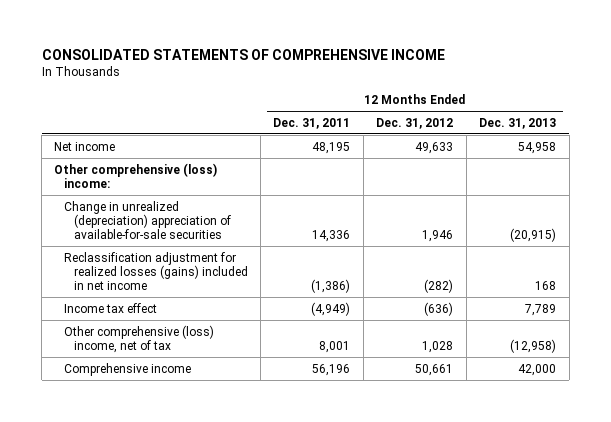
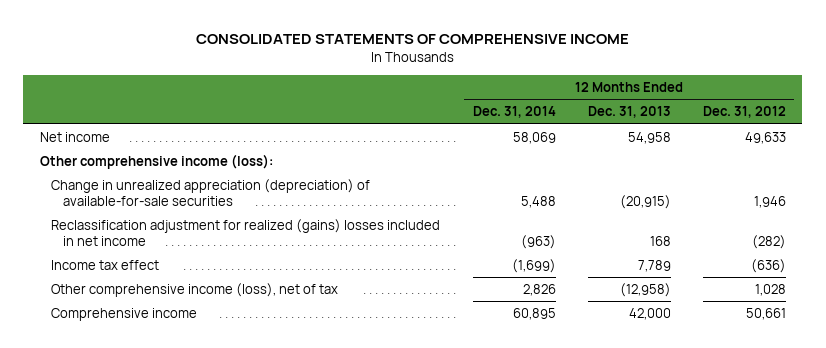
[273,117,351,129] Dec. 31, 2011 -> none
none -> [472,106,556,119] Dec. 31, 2014
[54,162,218,188] Other comprehensive (loss) income: -> [39,154,273,170] Other comprehensive income (loss):
[64,200,231,239] Change in unrealized (depreciation) appreciation of available-for-sale securities -> [51,179,371,207] Change in unrealized appreciation (depreciation) of available-for-sale securities
[64,251,248,290] Reclassification adjustment for realized losses (gains) included in net income -> [51,219,441,247] Reclassification adjustment for realized (gains) losses included in net income
[64,324,215,353] Other comprehensive (loss) income, net of tax -> [51,283,339,298] Other comprehensive income (loss), net of tax

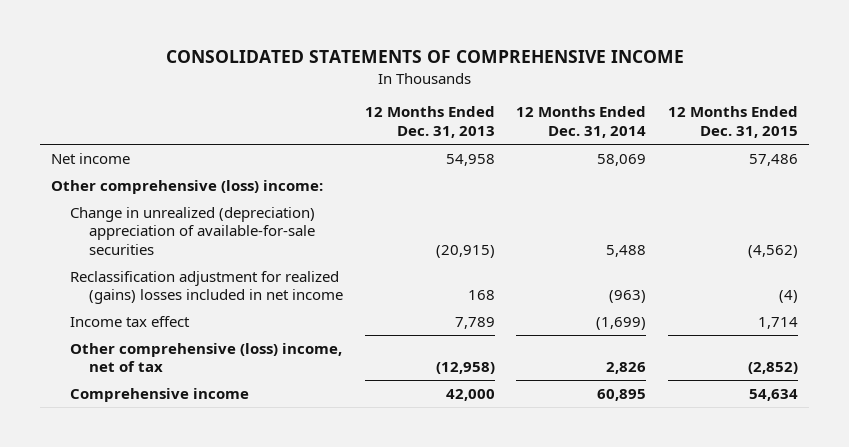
[703,106,787,119] Dec. 31, 2012 -> none
none -> [668,106,799,139] 12 Months Ended Dec. 31, 2015
[39,154,273,170] Other comprehensive income (loss): -> [51,179,324,194] Other comprehensive (loss) income:
[51,179,371,207] Change in unrealized appreciation (depreciation) of available-for-sale securities -> [69,206,315,256] Change in unrealized (depreciation) appreciation of available-for-sale securities
[51,283,339,298] Other comprehensive income (loss), net of tax -> [69,342,342,373] Other comprehensive (loss) income, net of tax

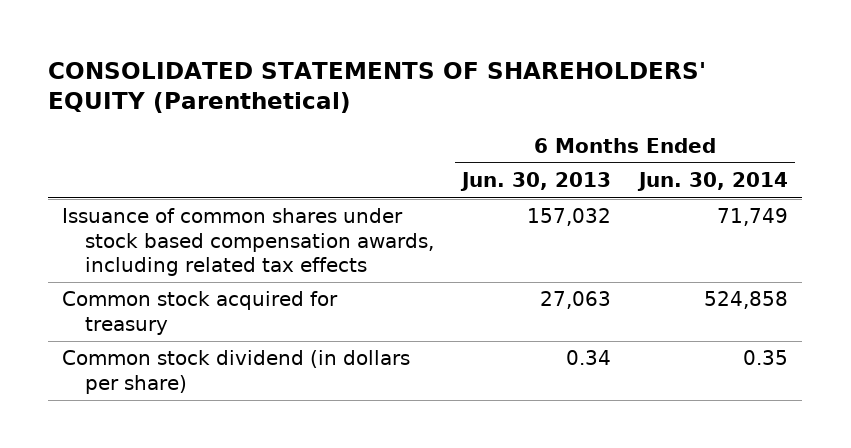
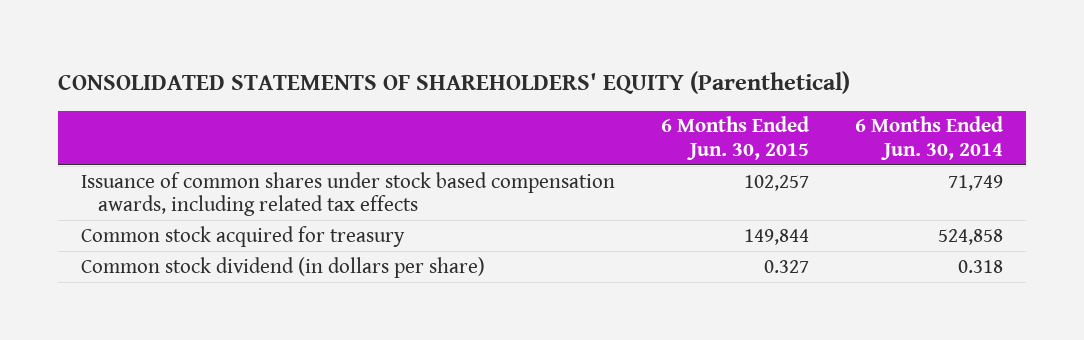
[459,172,611,192] Jun. 30, 2013 -> none
none -> [661,116,810,160] 6 Months Ended Jun. 30, 2015
[743,350,789,366] 0.35 -> [957,259,1003,273] 0.318

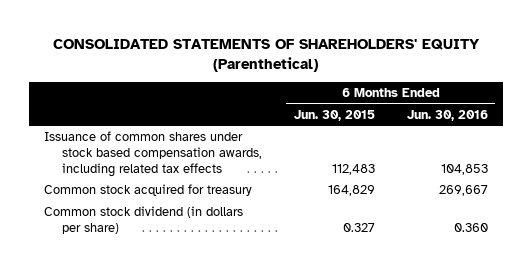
[854,116,1003,160] 6 Months Ended Jun. 30, 2014 -> none
none -> [406,109,488,121] Jun. 30, 2016
[744,174,810,191] 102,257 -> [331,163,375,175] 112,483
[744,228,810,245] 149,844 -> [327,185,375,197] 164,829

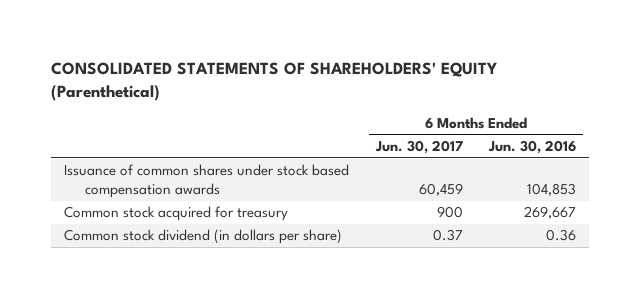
[293,109,375,121] Jun. 30, 2015 -> none
none -> [374,140,463,155] Jun. 30, 2017
[44,131,263,177] Issuance of common shares under stock based compensation awards, including related tax effects -> [64,164,350,198] Issuance of common shares under stock based compensation awards
[453,222,488,232] 0.360 -> [546,229,577,242] 0.36

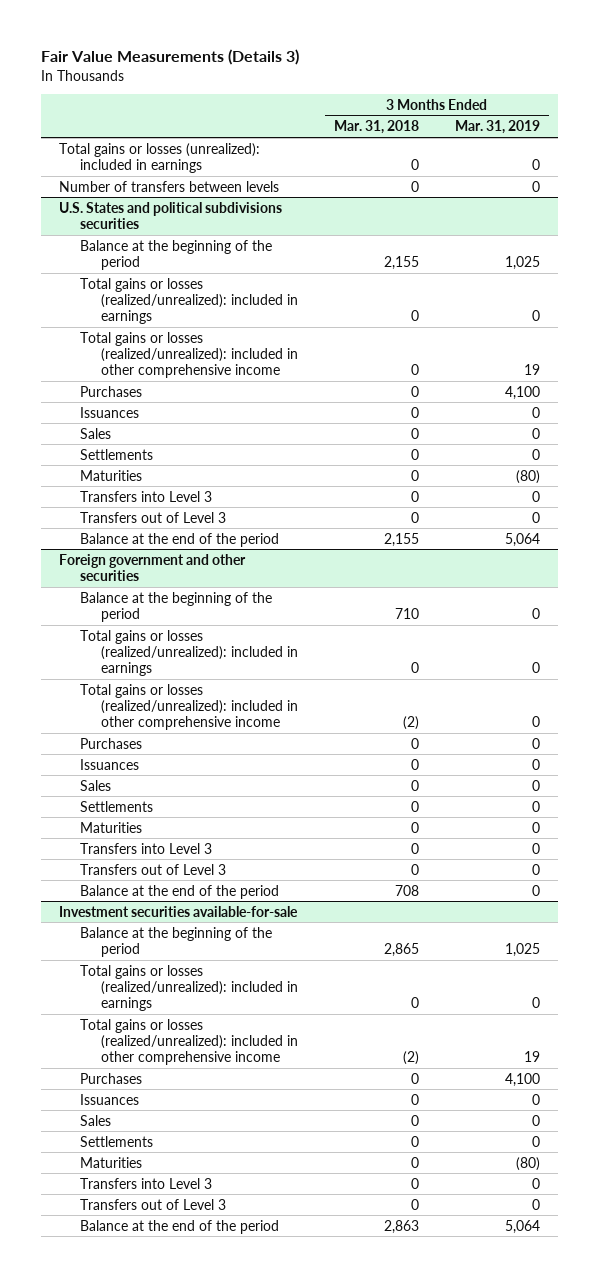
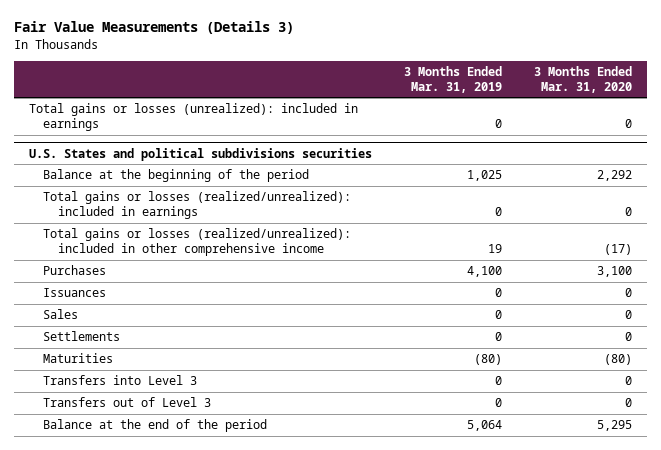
[333,120,419,135] Mar. 31, 2018 -> none
none -> [533,65,632,93] 3 Months Ended Mar. 31, 2020
[58,180,279,192] Number of transfers between levels -> none
[58,553,246,582] Foreign government and other securities -> none
[79,591,272,623] Balance at the beginning of the period -> none
[79,629,298,677] Total gains or losses (realized/unrealized): included in earnings -> none
[79,683,298,731] Total gains or losses (realized/unrealized): included in other comprehensive income -> none
[79,737,142,749] Purchases -> none
[79,758,139,770] Issuances -> none
[79,779,111,791] Sales -> none
[79,800,153,812] Settlements -> none
[79,821,142,833] Maturities -> none
[79,842,212,854] Transfers into Level 3 -> none
[79,863,226,875] Transfers out of Level 3 -> none
[79,884,279,899] Balance at the end of the period -> none
[58,905,298,917] Investment securities available-for-sale -> none
[79,926,272,958] Balance at the beginning of the period -> none
[79,964,298,1012] Total gains or losses (realized/unrealized): included in earnings -> none
[79,1018,298,1066] Total gains or losses (realized/unrealized): included in other comprehensive income -> none
[79,1072,142,1084] Purchases -> none
[79,1093,139,1105] Issuances -> none
[79,1114,111,1126] Sales -> none
[79,1135,153,1147] Settlements -> none
[79,1156,142,1168] Maturities -> none
[79,1177,212,1189] Transfers into Level 3 -> none
[79,1198,226,1210] Transfers out of Level 3 -> none
[79,1219,279,1234] Balance at the end of the period -> none

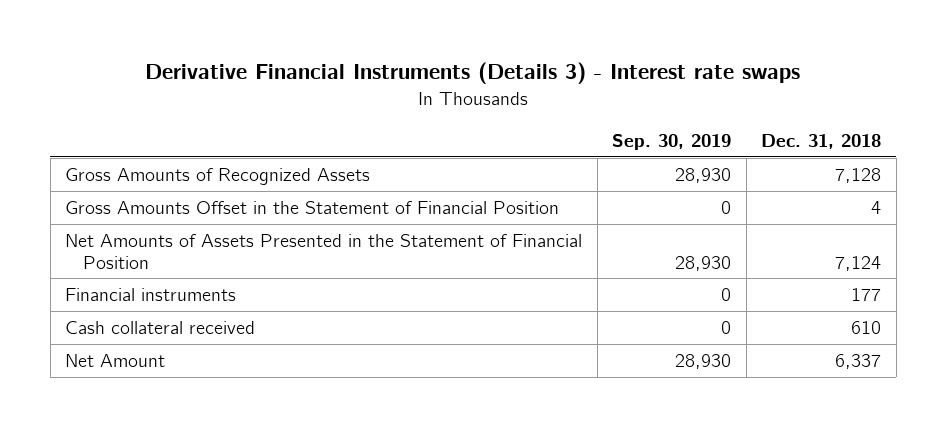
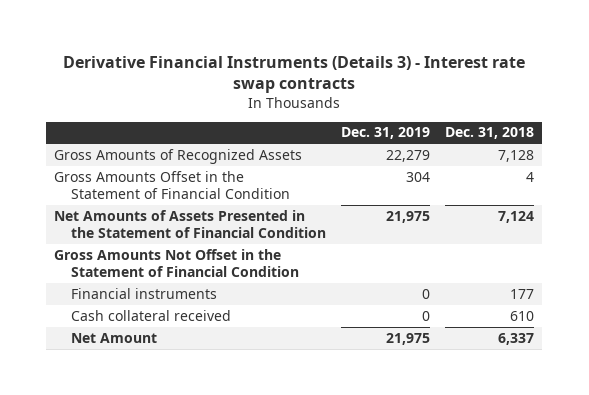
[145,62,801,85] Derivative Financial Instruments (Details 3) - Interest rate swaps -> [63,55,526,94] Derivative Financial Instruments (Details 3) - Interest rate swap contracts
[612,133,732,150] Sep. 30, 2019 -> none
none -> [341,127,431,140] Dec. 31, 2019
[65,200,560,214] Gross Amounts Offset in the Statement of Financial Position -> [54,170,290,200] Gross Amounts Offset in the Statement of Financial Condition
[65,233,583,269] Net Amounts of Assets Presented in the Statement of Financial Position -> [54,209,326,239] Net Amounts of Assets Presented in the Statement of Financial Condition
none -> [54,248,299,278] Gross Amounts Not Offset in the Statement of Financial Condition

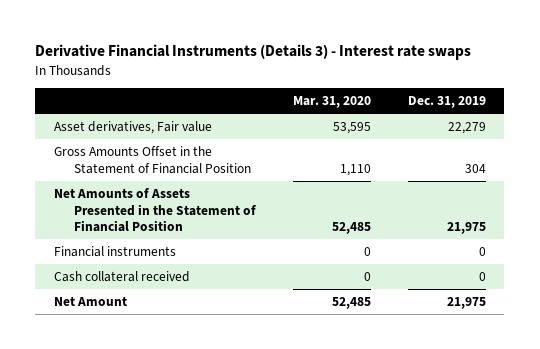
[63,55,526,94] Derivative Financial Instruments (Details 3) - Interest rate swap contracts -> [35,44,472,61] Derivative Financial Instruments (Details 3) - Interest rate swaps
[445,127,535,140] Dec. 31, 2018 -> none
none -> [292,96,371,109] Mar. 31, 2020
[54,248,299,278] Gross Amounts Not Offset in the Statement of Financial Condition -> none
[54,148,303,164] Gross Amounts of Recognized Assets -> [53,121,212,135] Asset derivatives, Fair value
[54,170,290,200] Gross Amounts Offset in the Statement of Financial Condition -> [53,146,251,174] Gross Amounts Offset in the Statement of Financial Position
[54,209,326,239] Net Amounts of Assets Presented in the Statement of Financial Condition -> [53,188,257,233] Net Amounts of Assets Presented in the Statement of Financial Position

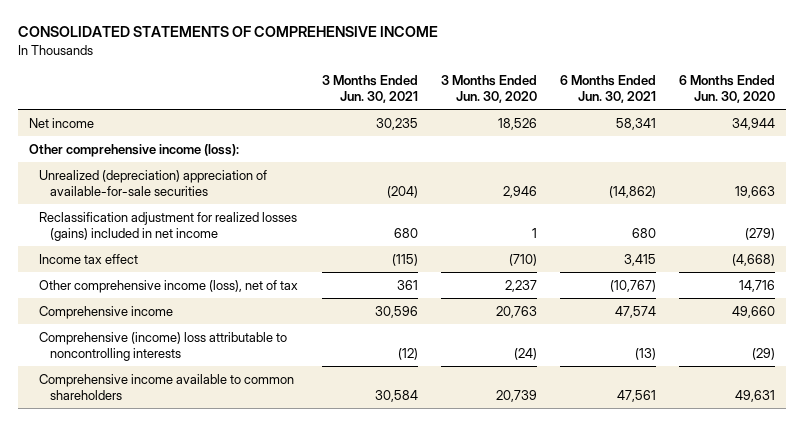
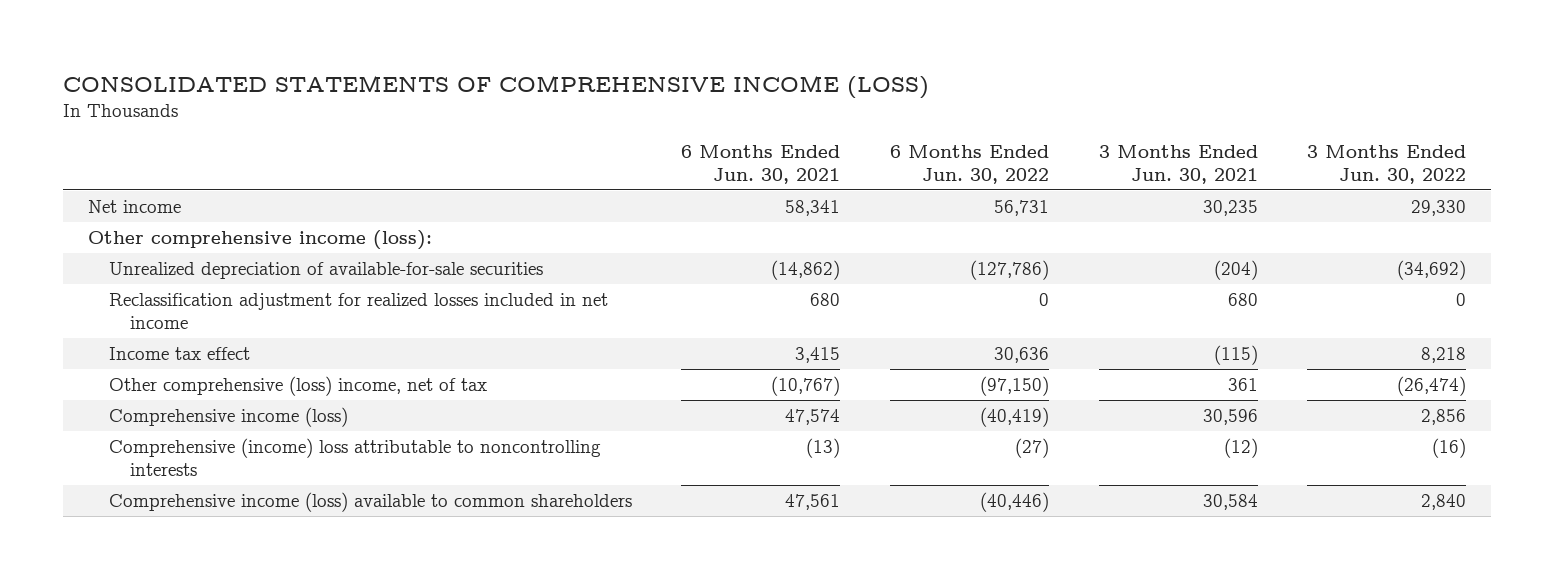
[17,26,438,38] CONSOLIDATED STATEMENTS OF COMPREHENSIVE INCOME -> [62,75,929,100] CONSOLIDATED STATEMENTS OF COMPREHENSIVE INCOME (LOSS)
[440,75,537,104] 3 Months Ended Jun. 30, 2020 -> none
[678,75,775,104] 6 Months Ended Jun. 30, 2020 -> none
none -> [889,144,1049,184] 6 Months Ended Jun. 30, 2022
none -> [1307,144,1467,184] 3 Months Ended Jun. 30, 2022
[39,169,268,196] Unrealized (depreciation) appreciation of available-for-sale securities -> [108,261,543,279] Unrealized depreciation of available-for-sale securities
[39,211,298,241] Reclassification adjustment for realized losses (gains) included in net income -> [108,292,608,329] Reclassification adjustment for realized losses included in net income
[39,279,299,293] Other comprehensive income (loss), net of tax -> [108,375,487,396] Other comprehensive (loss) income, net of tax
[39,305,174,319] Comprehensive income -> [108,406,348,427] Comprehensive income (loss)
[39,373,295,400] Comprehensive income available to common shareholders -> [108,491,632,512] Comprehensive income (loss) available to common shareholders

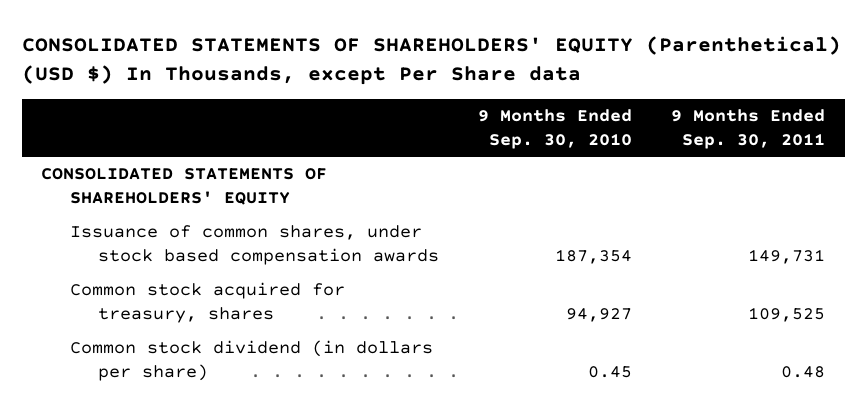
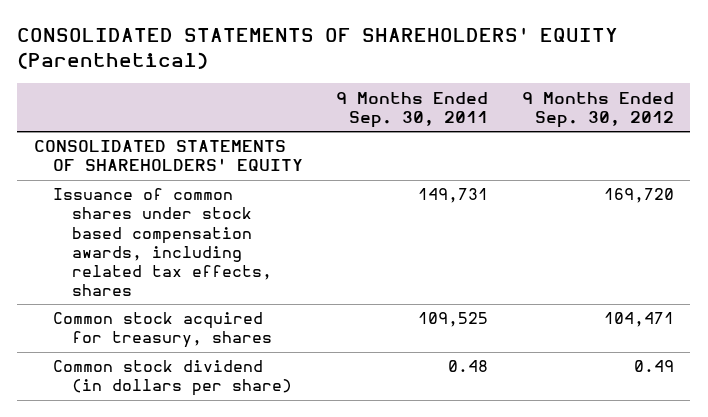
[21,35,841,85] CONSOLIDATED STATEMENTS OF SHAREHOLDERS' EQUITY (Parenthetical) (USD $) In Thousands, except Per Share data -> [17,27,619,70] CONSOLIDATED STATEMENTS OF SHAREHOLDERS' EQUITY (Parenthetical)
[478,108,633,149] 9 Months Ended Sep. 30, 2010 -> none
none -> [521,91,674,128] 9 Months Ended Sep. 30, 2012
[69,225,440,266] Issuance of common shares, under stock based compensation awards -> [53,188,273,296] Issuance of common shares under stock based compensation awards, including related tax effects, shares

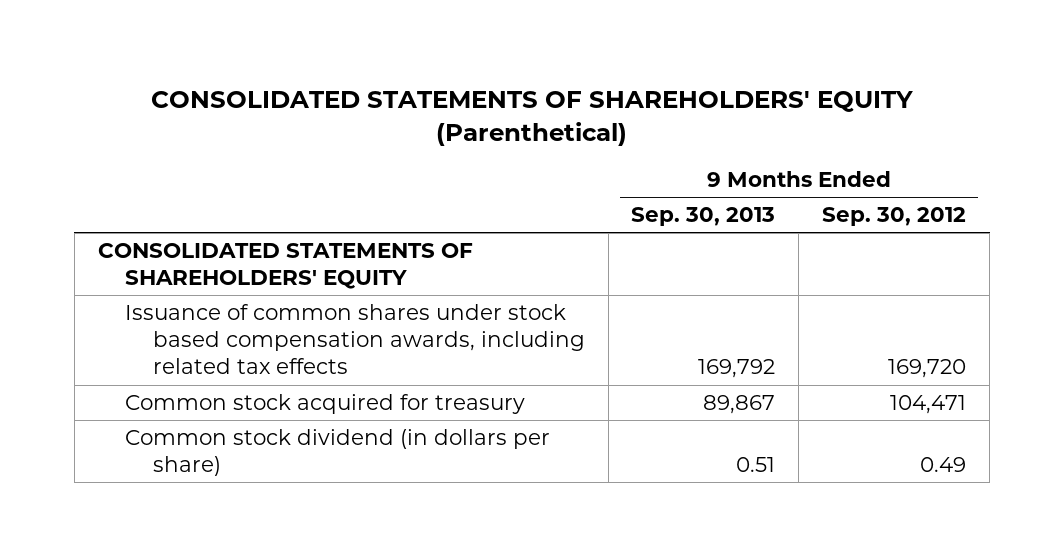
[336,91,489,128] 9 Months Ended Sep. 30, 2011 -> none
none -> [631,207,776,227] Sep. 30, 2013
[53,188,273,296] Issuance of common shares under stock based compensation awards, including related tax effects, shares -> [125,304,585,375] Issuance of common shares under stock based compensation awards, including related tax effects
[53,312,273,349] Common stock acquired for treasury, shares -> [125,394,526,415] Common stock acquired for treasury

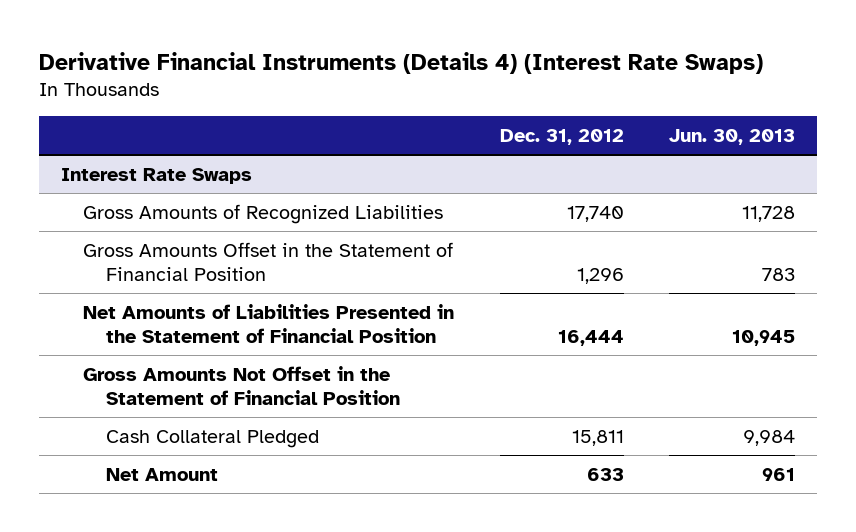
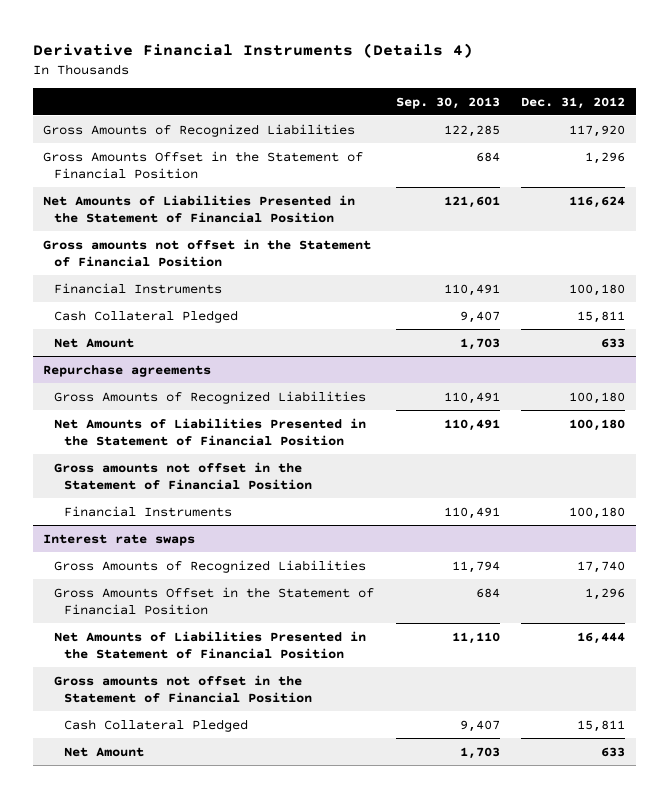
[38,51,763,74] Derivative Financial Instruments (Details 4) (Interest Rate Swaps) -> [32,42,473,58] Derivative Financial Instruments (Details 4)
[668,129,795,146] Jun. 30, 2013 -> none
none -> [395,96,500,109] Sep. 30, 2013
none -> [43,123,356,137] Gross Amounts of Recognized Liabilities
none -> [43,150,364,180] Gross Amounts Offset in the Statement of Financial Position
none -> [43,194,356,224] Net Amounts of Liabilities Presented in the Statement of Financial Position
none -> [43,238,372,268] Gross amounts not offset in the Statement of Financial Position
none -> [53,282,222,294] Financial Instruments
none -> [53,309,238,323] Cash Collateral Pledged
none -> [53,337,134,348] Net Amount
none -> [43,364,212,377] Repurchase agreements
none -> [53,390,366,404] Gross Amounts of Recognized Liabilities
none -> [53,417,366,447] Net Amounts of Liabilities Presented in the Statement of Financial Position
none -> [53,461,313,491] Gross amounts not offset in the Statement of Financial Position
none -> [64,505,233,517] Financial Instruments
[61,167,253,184] Interest Rate Swaps -> [43,533,196,546] Interest rate swaps
[83,365,400,406] Gross Amounts Not Offset in the Statement of Financial Position -> [53,674,313,704] Gross amounts not offset in the Statement of Financial Position

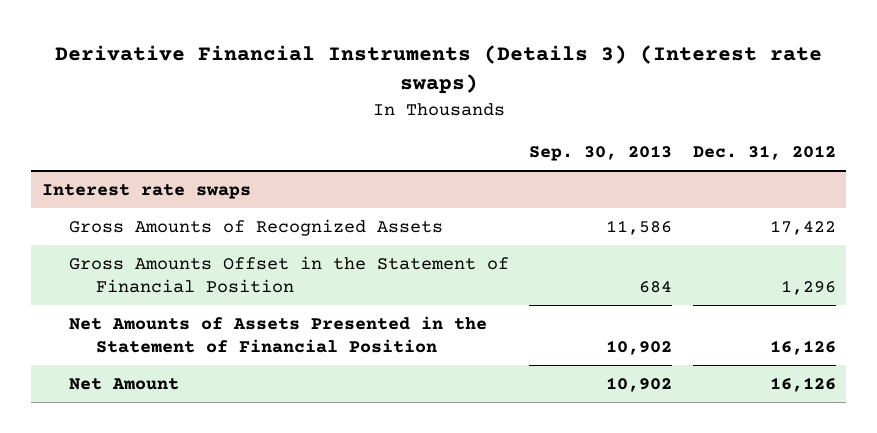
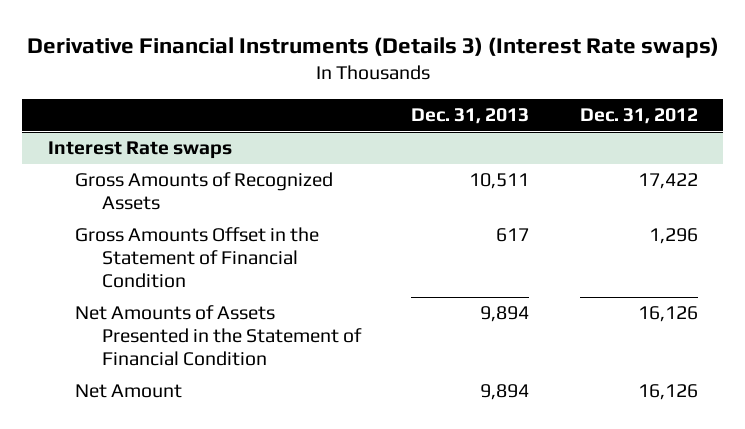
[54,45,822,95] Derivative Financial Instruments (Details 3) (Interest rate swaps) -> [26,36,719,58] Derivative Financial Instruments (Details 3) (Interest Rate swaps)
[529,145,673,162] Sep. 30, 2013 -> none
none -> [411,108,530,125] Dec. 31, 2013
[41,183,251,199] Interest rate swaps -> [47,141,232,160] Interest Rate swaps
[68,255,509,293] Gross Amounts Offset in the Statement of Financial Position -> [74,227,319,289] Gross Amounts Offset in the Statement of Financial Condition
[68,315,487,353] Net Amounts of Assets Presented in the Statement of Financial Position -> [74,305,363,367] Net Amounts of Assets Presented in the Statement of Financial Condition

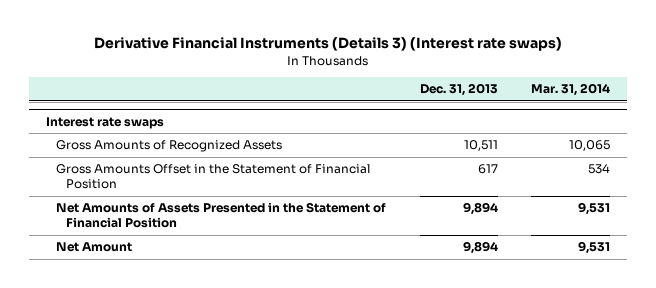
[26,36,719,58] Derivative Financial Instruments (Details 3) (Interest Rate swaps) -> [93,37,562,52] Derivative Financial Instruments (Details 3) (Interest rate swaps)
[579,108,698,125] Dec. 31, 2012 -> none
none -> [530,83,610,97] Mar. 31, 2014
[47,141,232,160] Interest Rate swaps -> [45,116,164,129] Interest rate swaps
[74,227,319,289] Gross Amounts Offset in the Statement of Financial Condition -> [56,164,371,190] Gross Amounts Offset in the Statement of Financial Position
[74,305,363,367] Net Amounts of Assets Presented in the Statement of Financial Condition -> [56,202,387,229] Net Amounts of Assets Presented in the Statement of Financial Position

